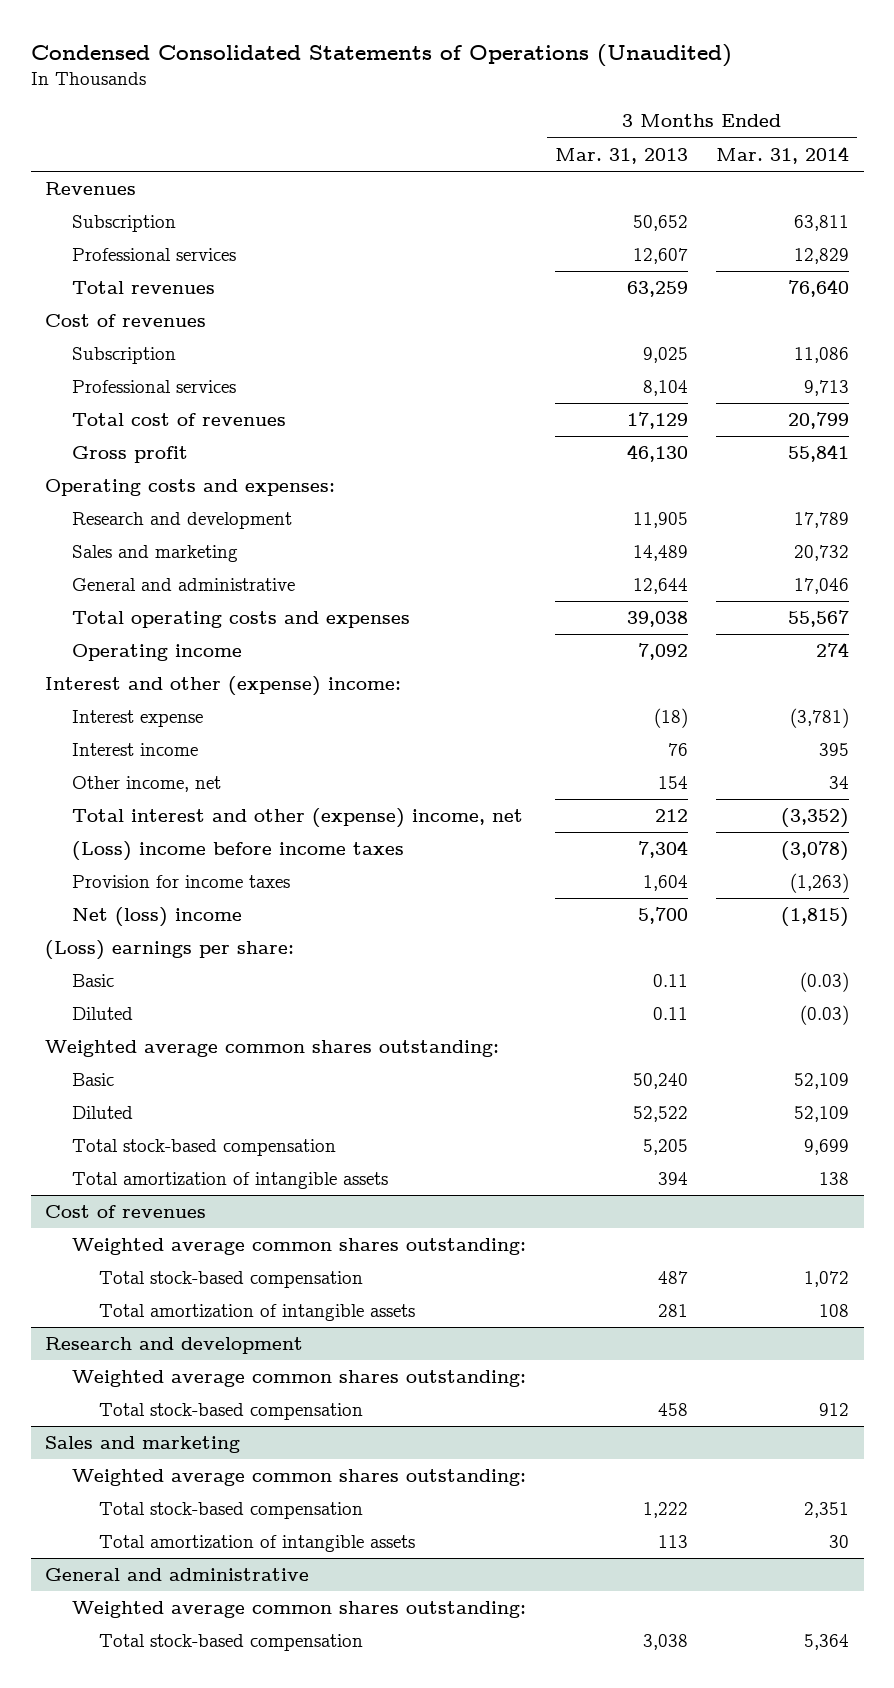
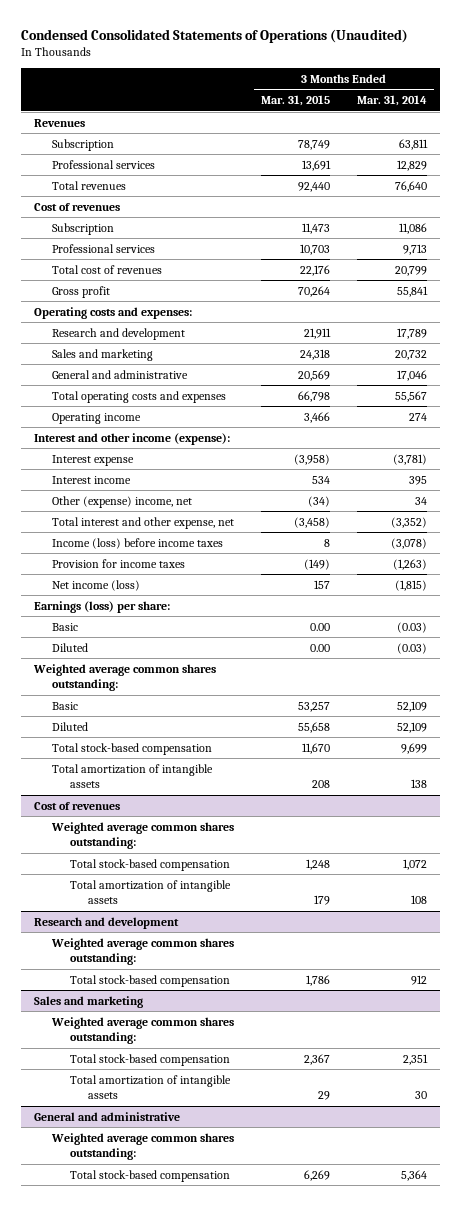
[554,147,688,164] Mar. 31, 2013 -> none
none -> [261,95,331,107] Mar. 31, 2015
[44,676,401,697] Interest and other (expense) income: -> [34,432,231,445] Interest and other income (expense):
[71,776,221,793] Other income, net -> [52,495,193,508] Other (expense) income, net
[71,808,523,829] Total interest and other (expense) income, net -> [52,516,235,529] Total interest and other expense, net
[71,841,404,862] (Loss) income before income taxes -> [52,537,224,549] Income (loss) before income taxes
[71,907,242,928] Net (loss) income -> [52,579,141,591] Net income (loss)
[44,940,294,961] (Loss) earnings per share: -> [34,600,171,613] Earnings (loss) per share:

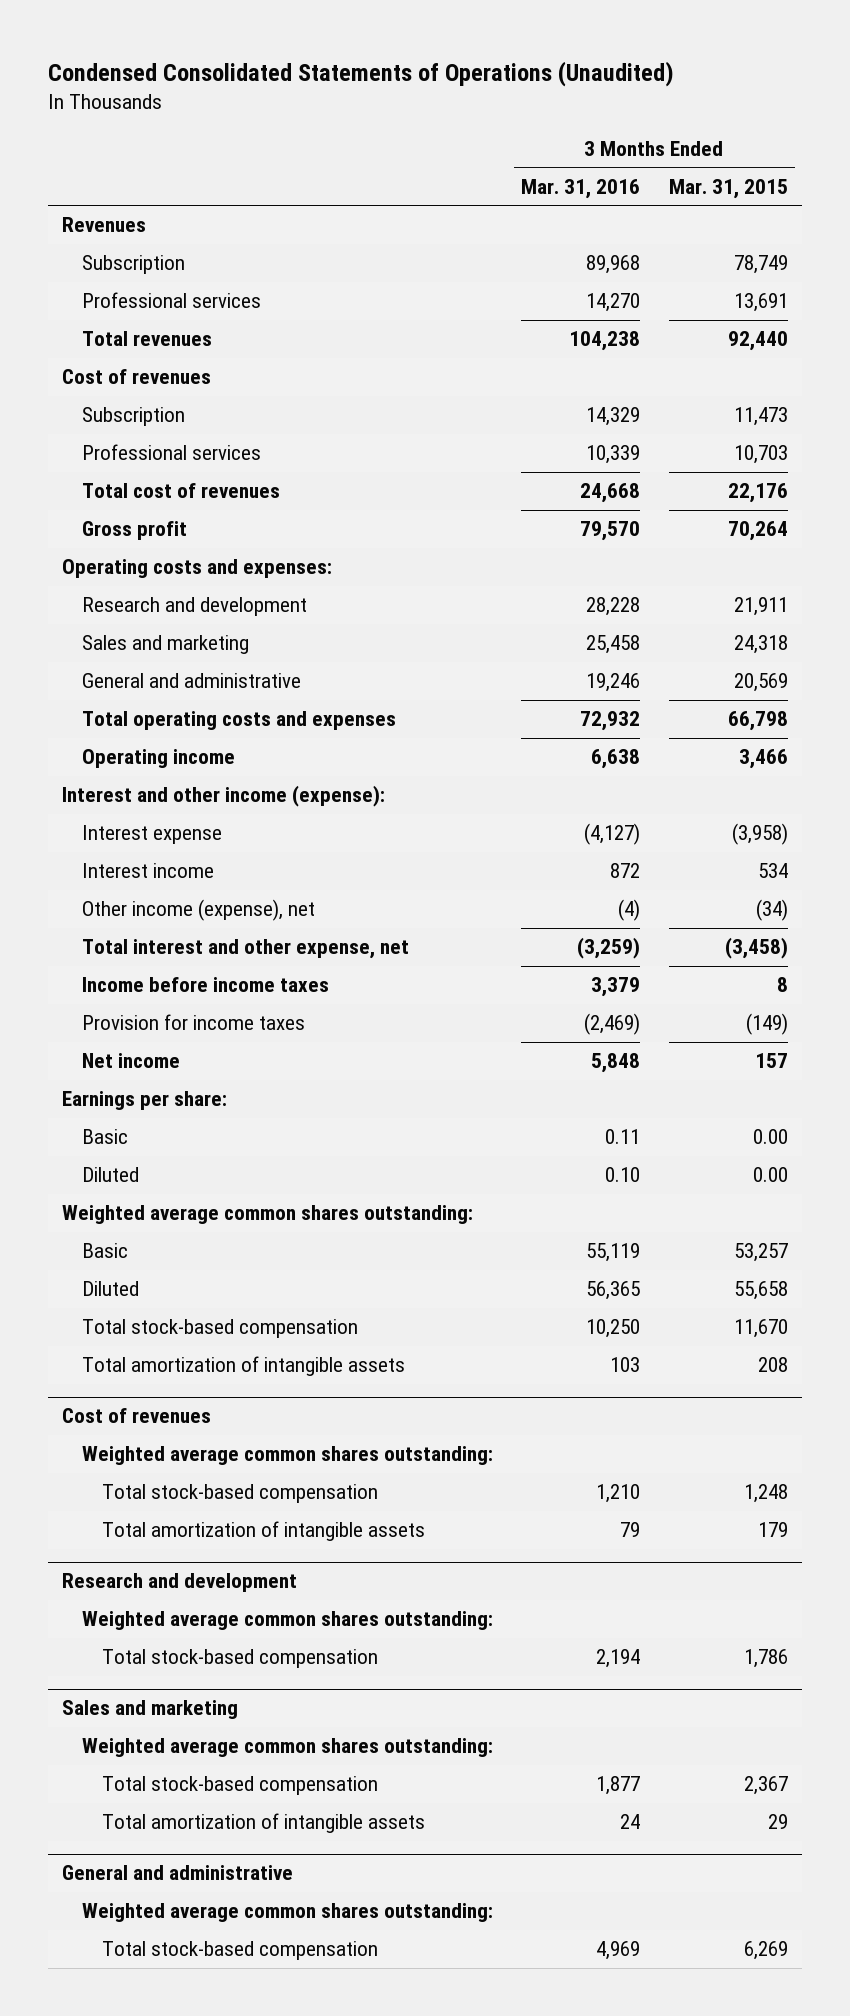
[356,95,427,107] Mar. 31, 2014 -> none
none -> [521,178,641,199] Mar. 31, 2016
[52,495,193,508] Other (expense) income, net -> [82,899,316,922] Other income (expense), net
[52,537,224,549] Income (loss) before income taxes -> [82,977,330,993] Income before income taxes
[52,579,141,591] Net income (loss) -> [82,1053,181,1069] Net income
[34,600,171,613] Earnings (loss) per share: -> [62,1091,228,1111] Earnings per share:

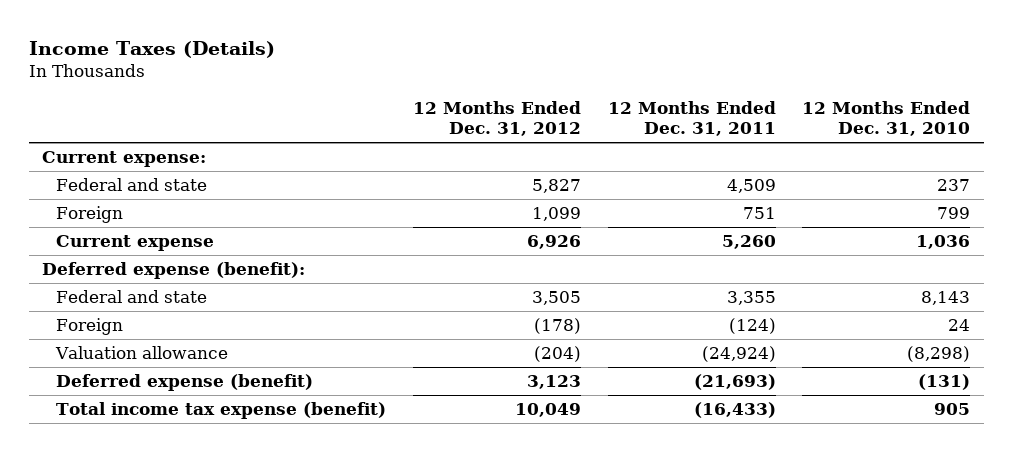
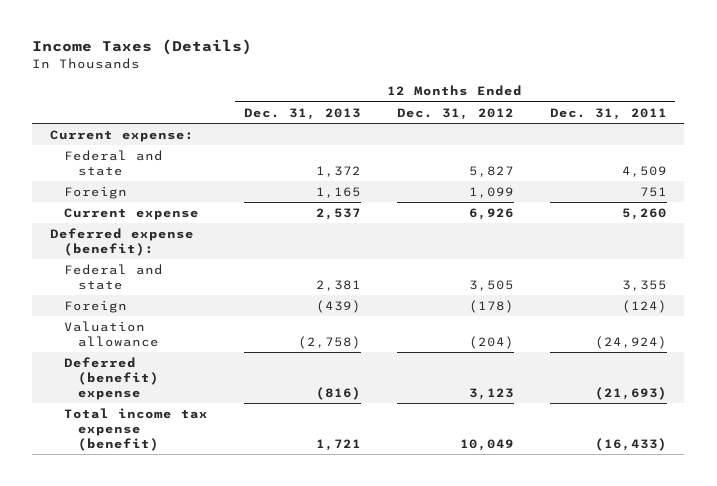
[802,100,971,137] 12 Months Ended Dec. 31, 2010 -> none
none -> [244,107,362,120] Dec. 31, 2013
[56,373,314,391] Deferred expense (benefit) -> [64,357,160,400] Deferred (benefit) expense

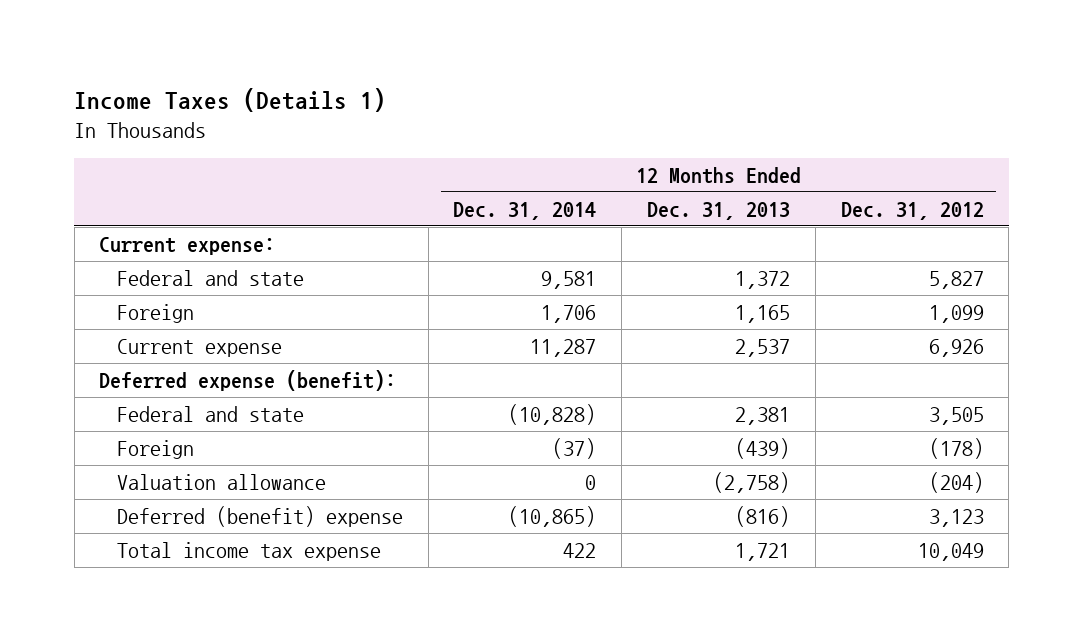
[32,39,253,56] Income Taxes (Details) -> [74,87,387,112] Income Taxes (Details 1)
[549,107,667,120] Dec. 31, 2011 -> none
none -> [453,201,597,220] Dec. 31, 2014
[64,408,209,451] Total income tax expense (benefit) -> [116,541,381,561] Total income tax expense

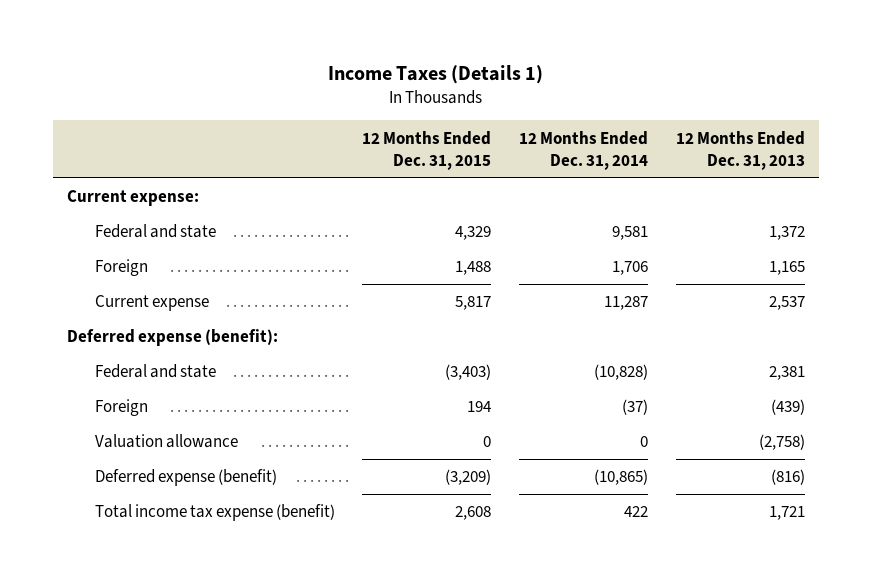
[840,201,984,220] Dec. 31, 2012 -> none
none -> [362,130,492,170] 12 Months Ended Dec. 31, 2015
[116,505,403,527] Deferred (benefit) expense -> [94,469,277,487] Deferred expense (benefit)
[116,541,381,561] Total income tax expense -> [94,504,335,522] Total income tax expense (benefit)

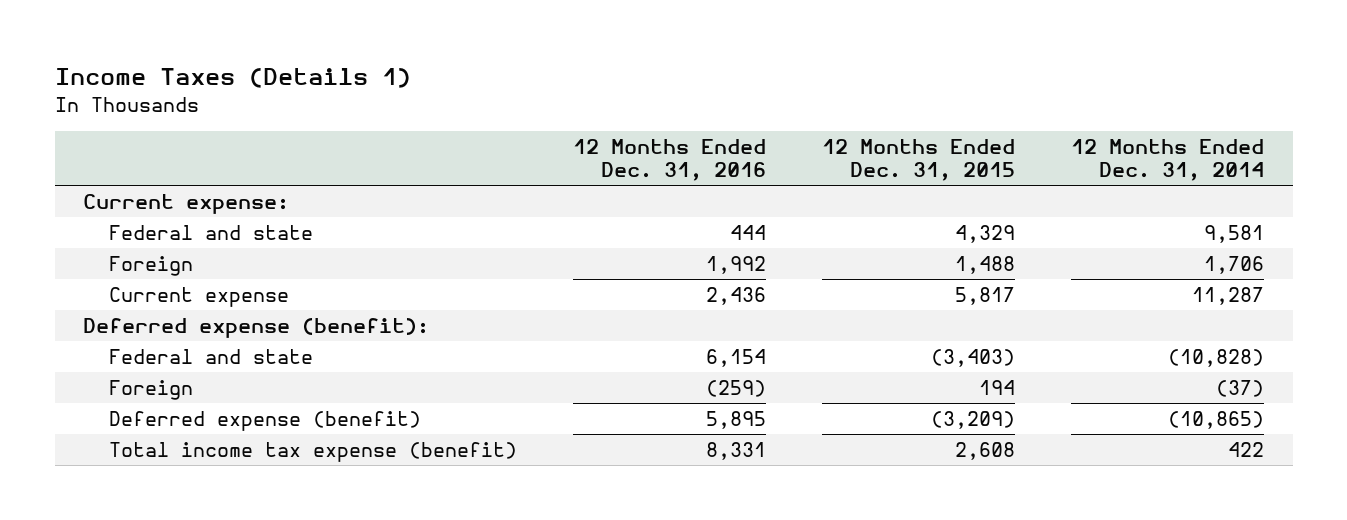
[676,130,806,170] 12 Months Ended Dec. 31, 2013 -> none
none -> [573,139,767,182] 12 Months Ended Dec. 31, 2016
[94,434,238,449] Valuation allowance -> none

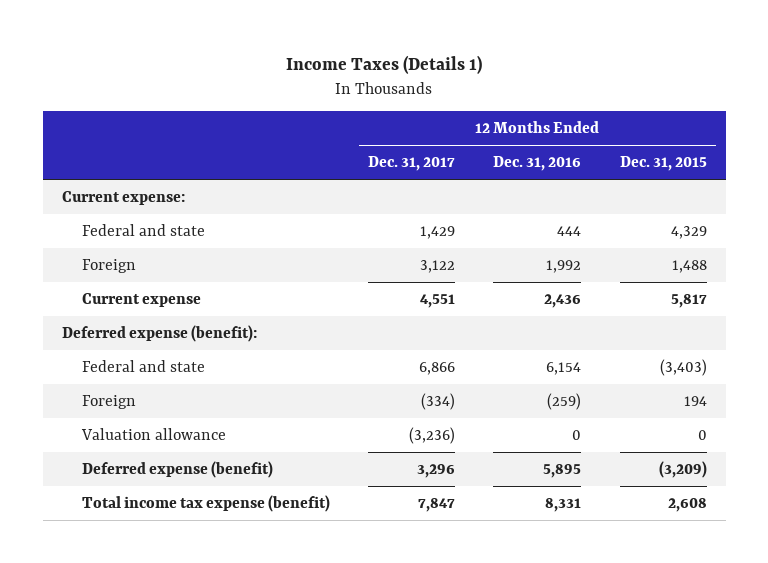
[1071,139,1265,182] 12 Months Ended Dec. 31, 2014 -> none
none -> [368,156,456,172] Dec. 31, 2017
none -> [81,427,227,440] Valuation allowance

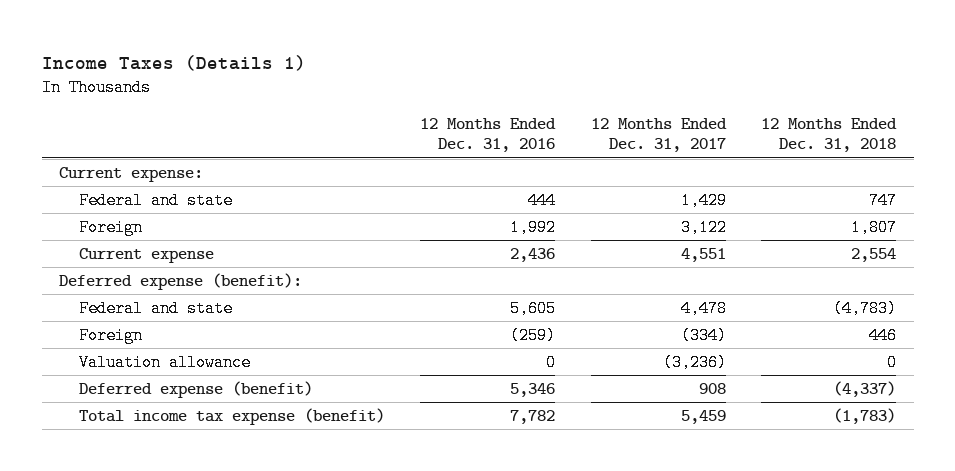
[619,156,707,172] Dec. 31, 2015 -> none
none -> [761,117,898,153] 12 Months Ended Dec. 31, 2018
[419,361,456,375] 6,866 -> [680,300,727,318] 4,478
[546,361,582,375] 6,154 -> [510,300,557,318] 5,605
[417,463,456,478] 3,296 -> [698,383,726,395] 908
[543,463,582,478] 5,895 -> [510,383,556,398] 5,346
[418,497,456,512] 7,847 -> [680,410,726,425] 5,459
[545,497,582,512] 8,331 -> [510,410,556,425] 7,782

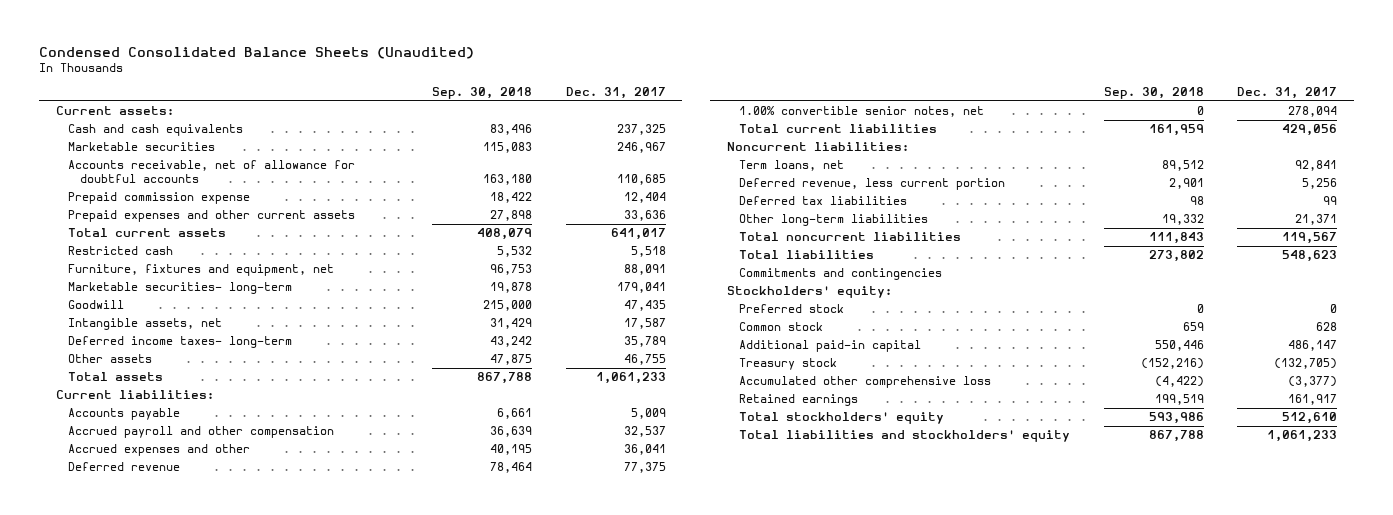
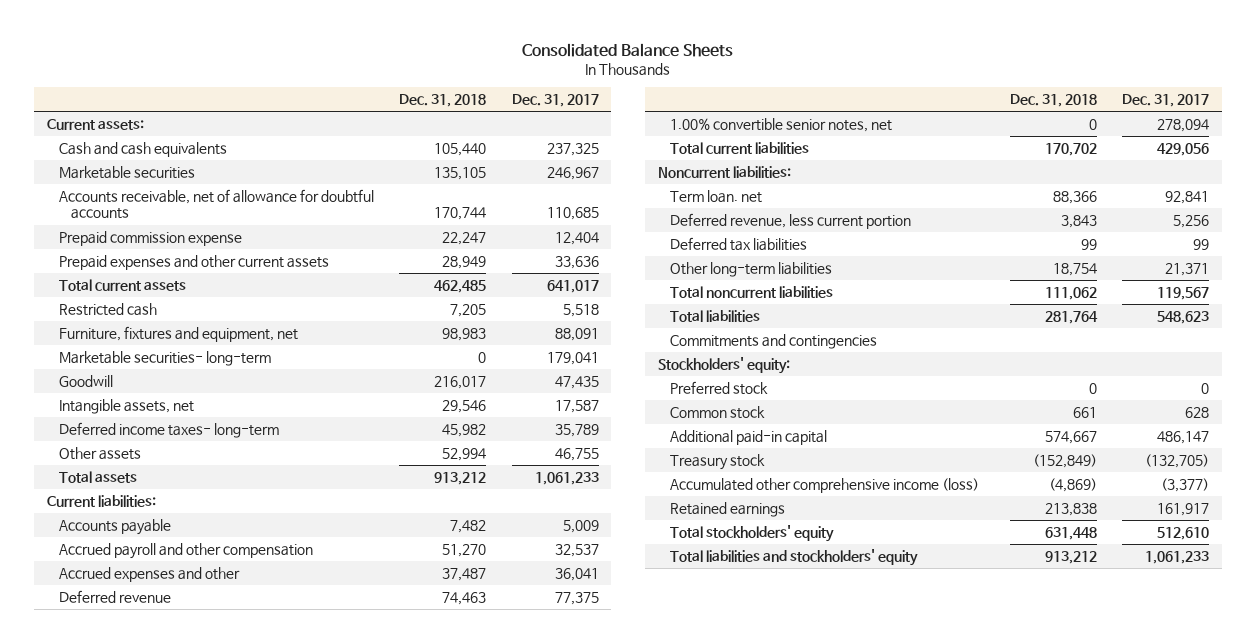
[39,46,475,59] Condensed Consolidated Balance Sheets (Unaudited) -> [522,42,734,57] Consolidated Balance Sheets
[432,87,533,100] Sep. 30, 2018 -> none
none -> [399,94,487,108] Dec. 31, 2018
[739,160,845,172] Term loans, net -> [669,189,762,203] Term loan. net
[739,376,992,389] Accumulated other comprehensive loss -> [669,477,979,493] Accumulated other comprehensive income (loss)

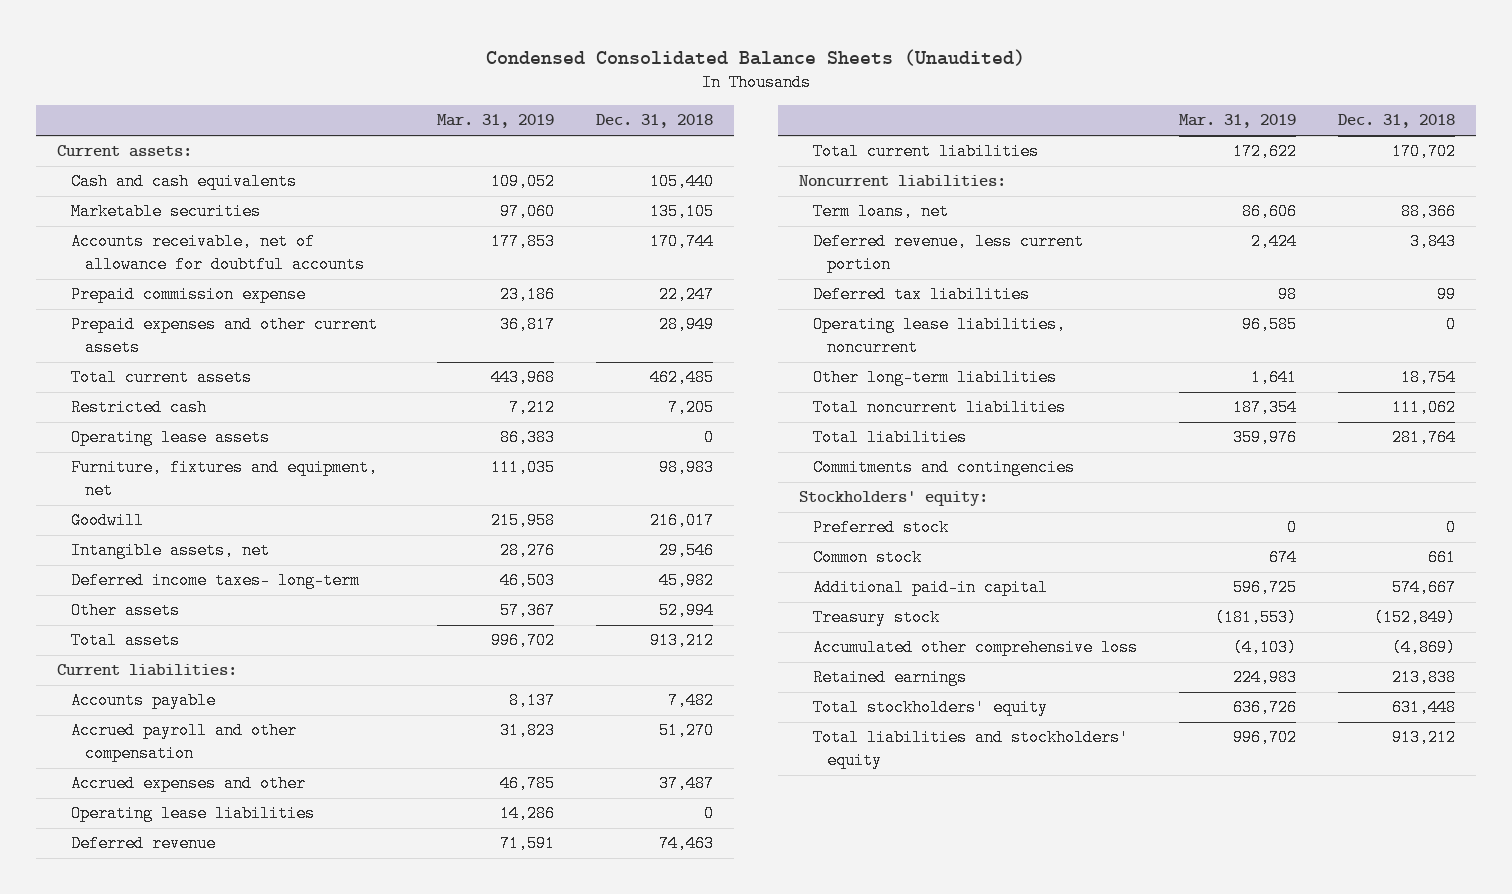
[522,42,734,57] Consolidated Balance Sheets -> [486,48,1026,66] Condensed Consolidated Balance Sheets (Unaudited)
[511,94,599,108] Dec. 31, 2017 -> none
none -> [437,114,555,129] Mar. 31, 2019
none -> [71,429,271,447] Operating lease assets
[58,350,271,366] Marketable securities- long-term -> none
none -> [71,805,316,823] Operating lease liabilities
[669,117,892,132] 1.00% convertible senior notes, net -> none
[669,189,762,203] Term loan. net -> [812,203,949,221] Term loans, net
none -> [812,316,1066,356] Operating lease liabilities, noncurrent
[669,477,979,493] Accumulated other comprehensive income (loss) -> [812,639,1138,657] Accumulated other comprehensive loss

